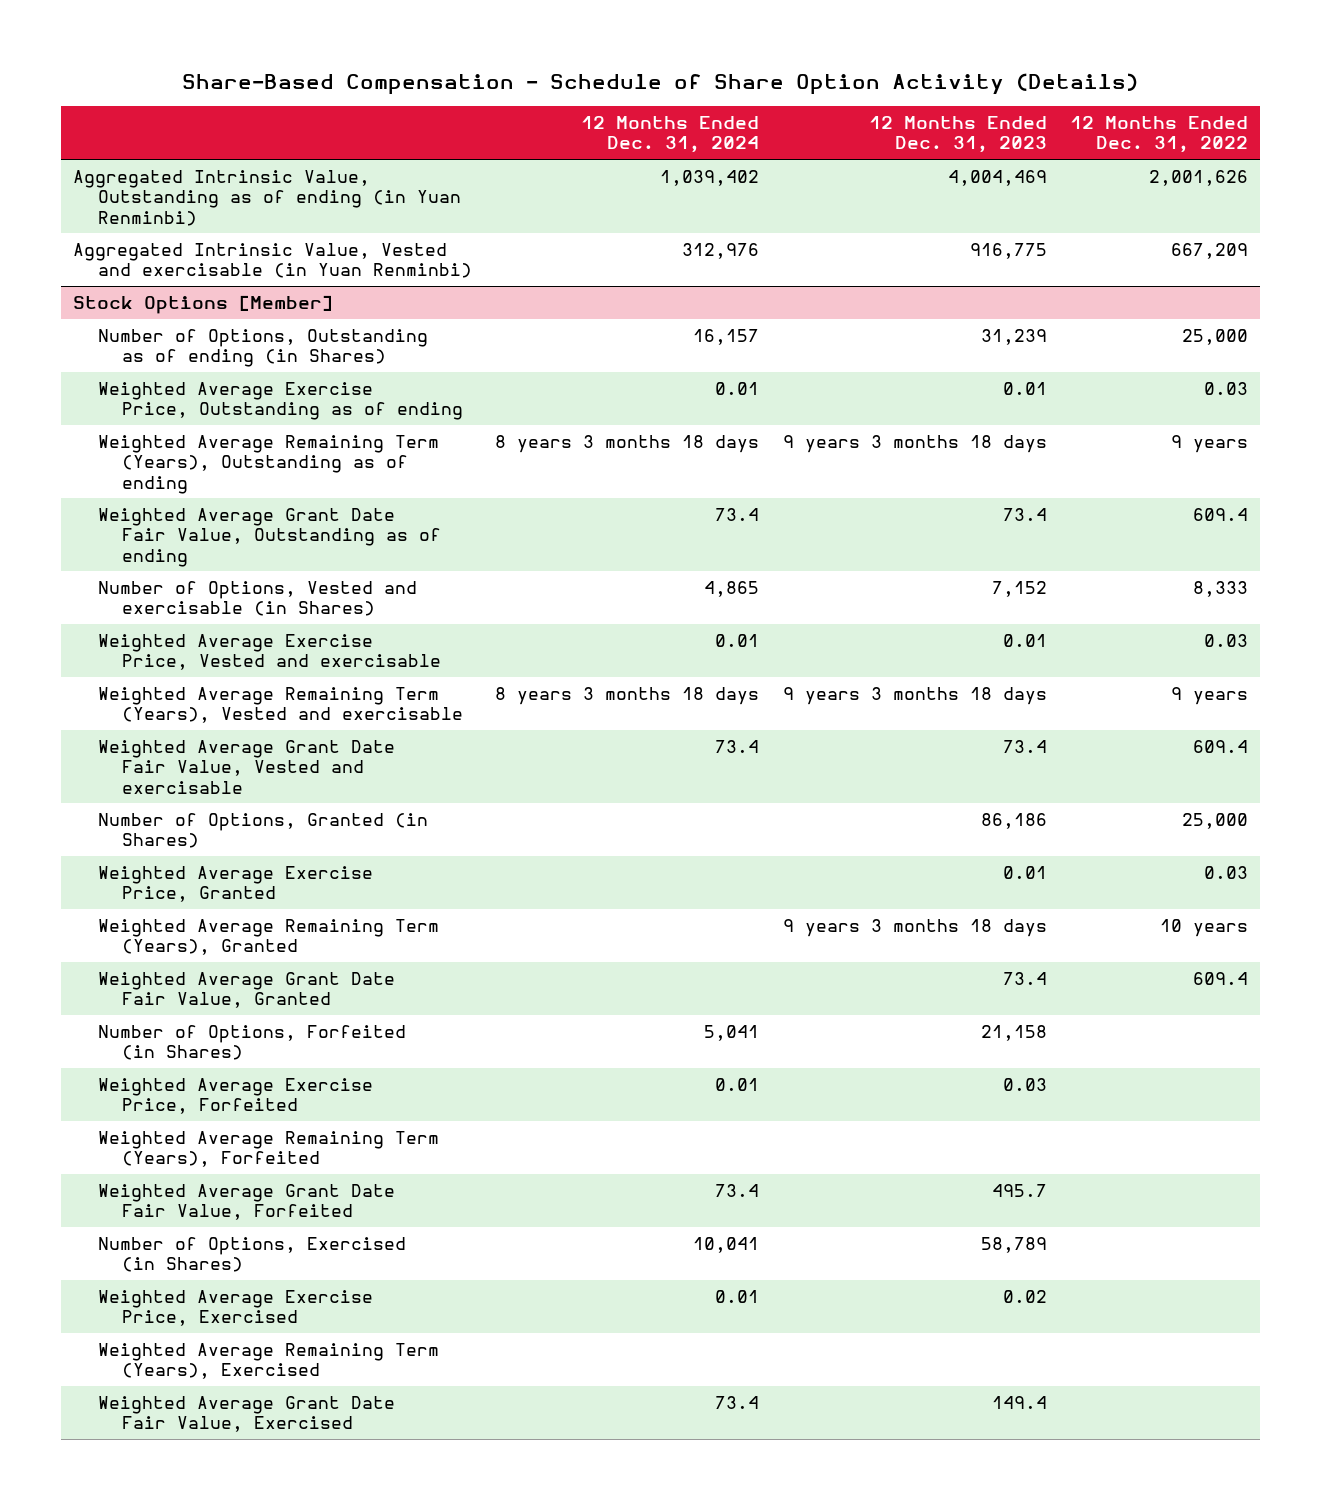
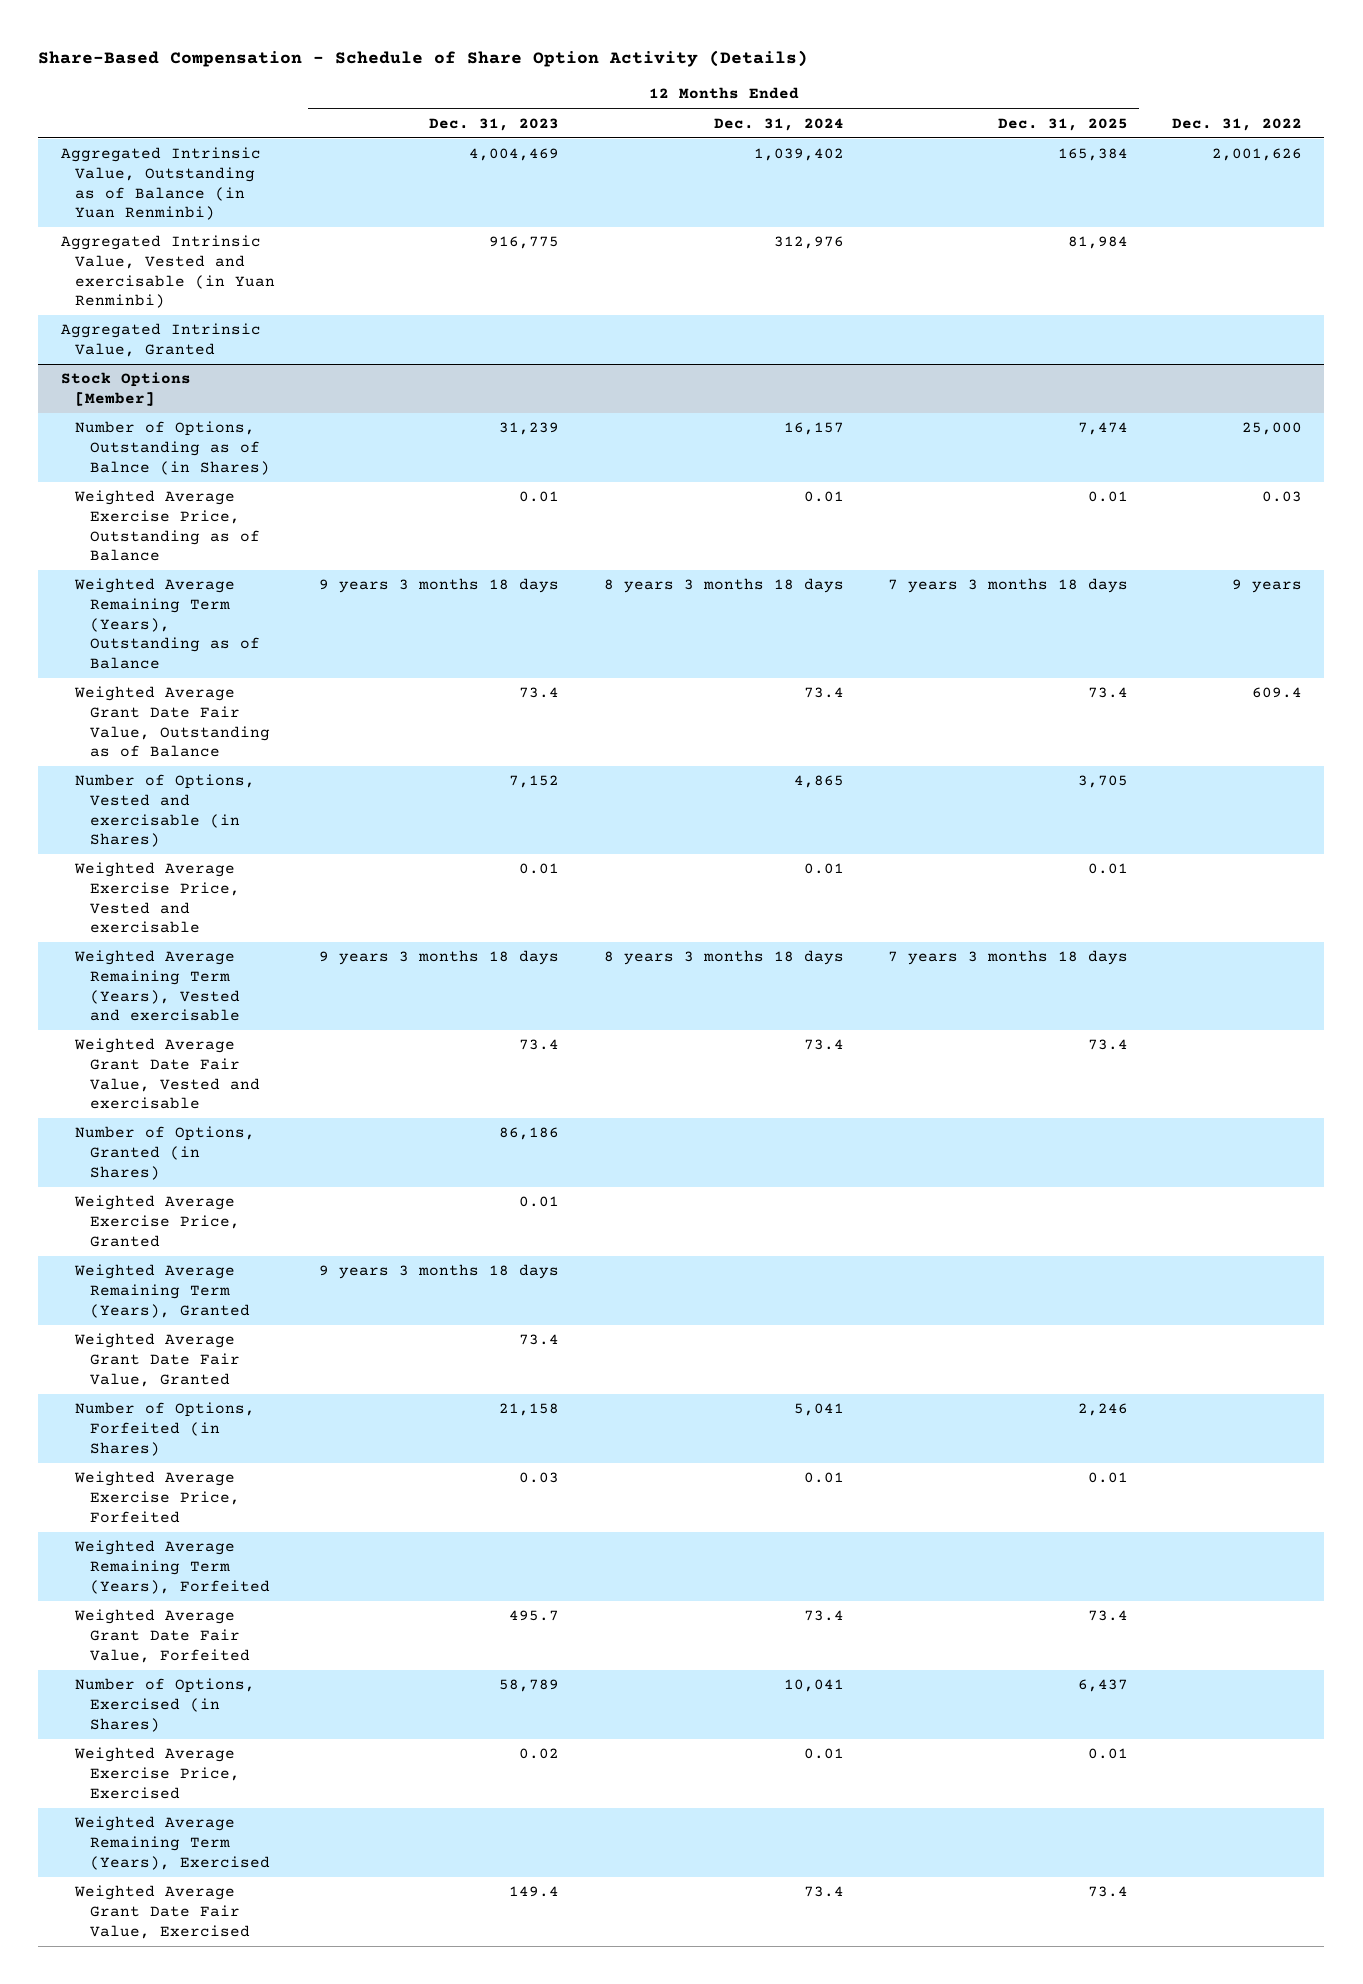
[1069,116,1248,154] 12 Months Ended Dec. 31, 2022 -> none
none -> [997,117,1128,131] Dec. 31, 2025
none -> [1172,117,1303,131] Dec. 31, 2022
[72,170,461,226] Aggregated Intrinsic Value, Outstanding as of ending (in Yuan Renminbi) -> [60,147,261,221] Aggregated Intrinsic Value, Outstanding as of Balance (in Yuan Renminbi)
none -> [60,323,261,357] Aggregated Intrinsic Value, Granted
[97,329,428,368] Number of Options, Outstanding as of ending (in Shares) -> [75,421,270,475] Number of Options, Outstanding as of Balnce (in Shares)
[97,382,464,421] Weighted Average Exercise Price, Outstanding as of ending -> [74,490,260,562] Weighted Average Exercise Price, Outstanding as of Balance
[97,435,439,494] Weighted Average Remaining Term (Years), Outstanding as of ending -> [74,578,260,669] Weighted Average Remaining Term (Years), Outstanding as of Balance
[97,508,442,567] Weighted Average Grant Date Fair Value, Outstanding as of ending -> [74,686,270,758] Weighted Average Grant Date Fair Value, Outstanding as of Balance

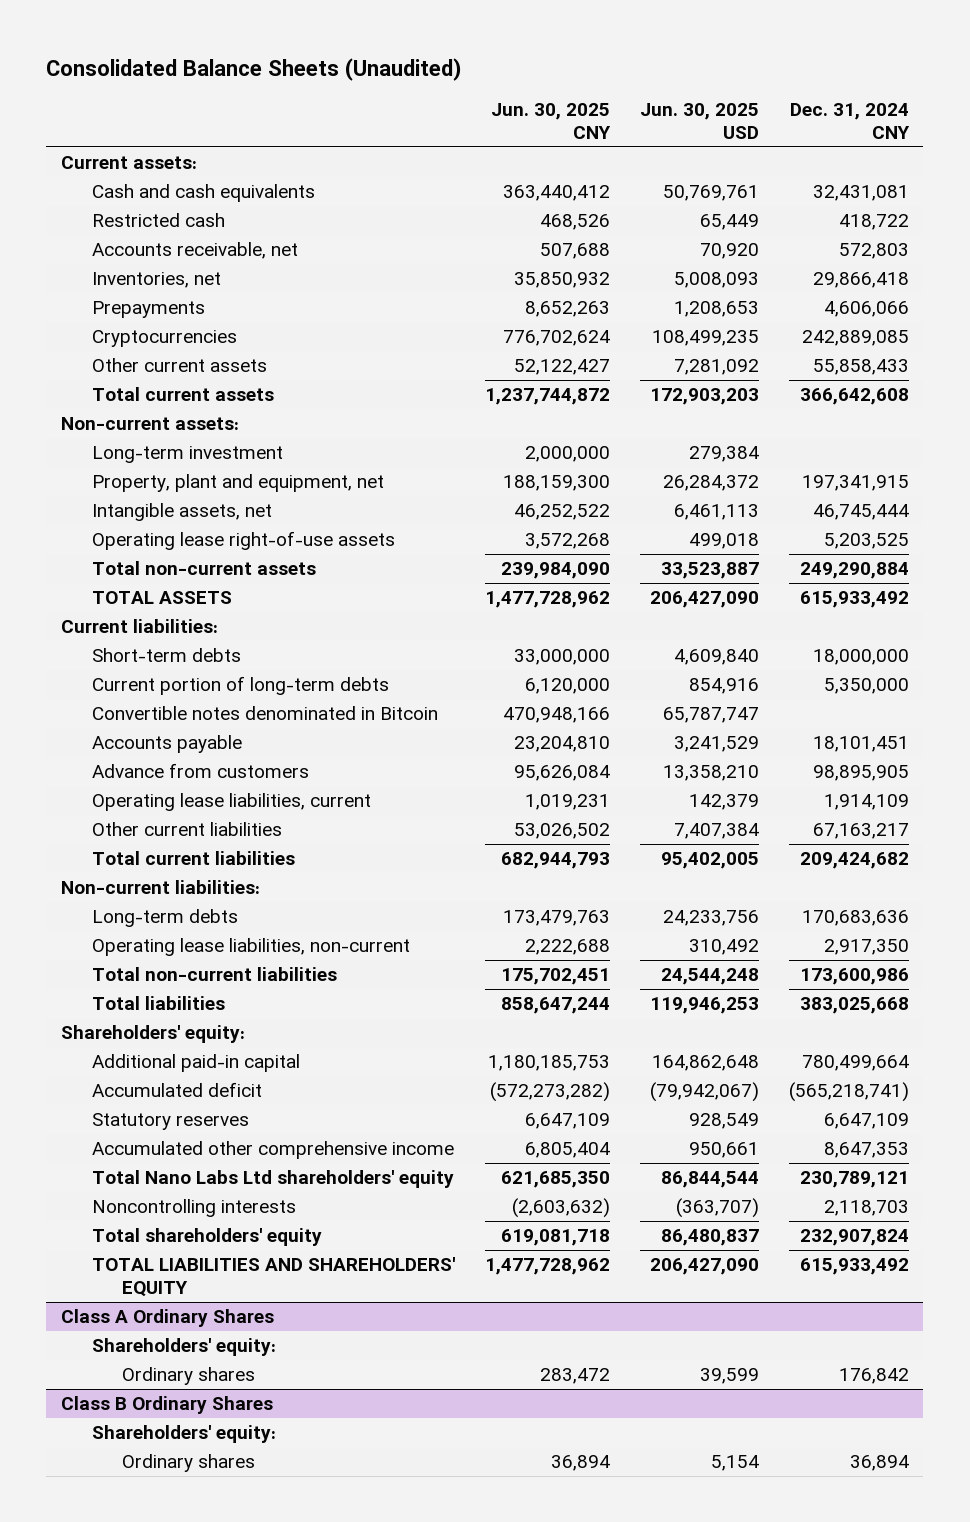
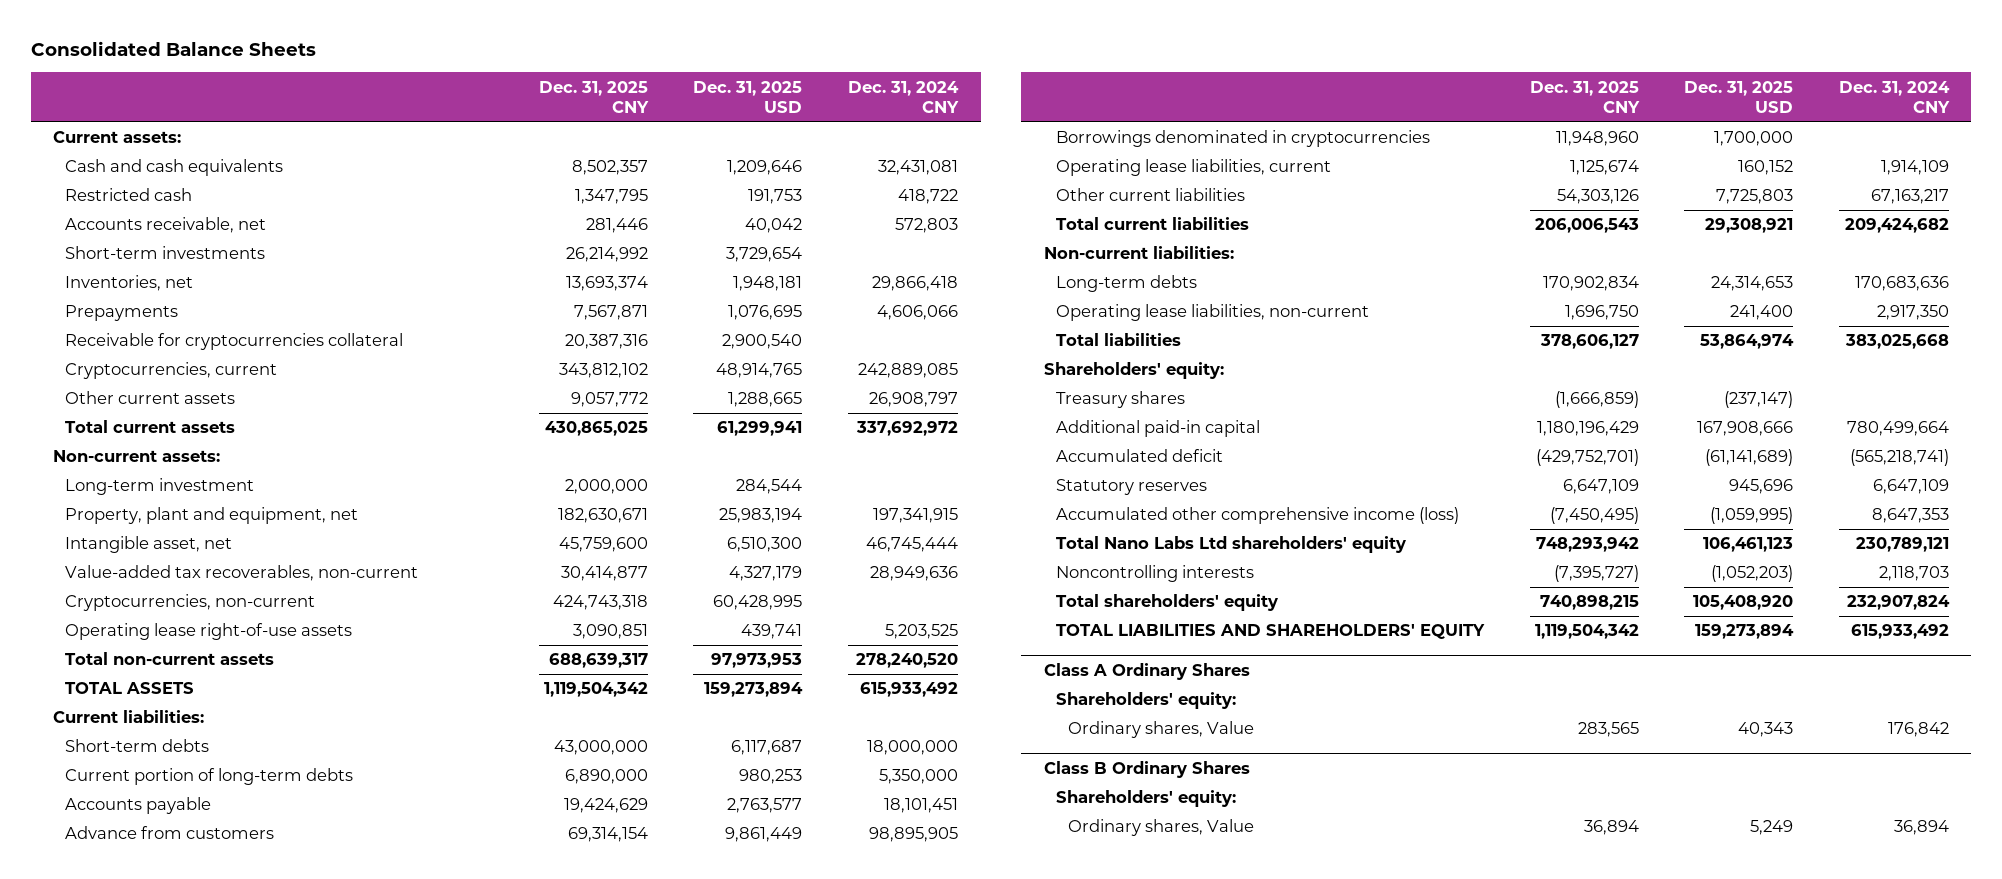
[46,57,463,81] Consolidated Balance Sheets (Unaudited) -> [30,40,316,56] Consolidated Balance Sheets
[490,103,611,139] Jun. 30, 2025 CNY -> none
[639,103,759,139] Jun. 30, 2025 USD -> none
none -> [538,80,649,114] Dec. 31, 2025 CNY
none -> [693,80,803,114] Dec. 31, 2025 USD
none -> [65,246,266,260] Short-term investments
none -> [65,333,404,351] Receivable for cryptocurrencies collateral
[91,330,237,348] Cryptocurrencies -> [65,362,278,380] Cryptocurrencies, current
[812,359,909,376] 55,858,433 -> [868,392,958,408] 26,908,797
[799,388,909,406] 366,642,608 -> [855,421,958,437] 337,692,972
[91,503,272,522] Intangible assets, net -> [65,536,233,554] Intangible asset, net
none -> [65,565,419,582] Value-added tax recoverables, non-current
none -> [65,594,316,612] Cryptocurrencies, non-current
[799,562,909,580] 249,290,884 -> [855,653,958,669] 278,240,520
[91,706,438,721] Convertible notes denominated in Bitcoin -> none
none -> [1055,130,1430,148] Borrowings denominated in cryptocurrencies
[91,967,337,982] Total non-current liabilities -> none
none -> [1055,391,1185,409] Treasury shares
[91,1141,454,1160] Accumulated other comprehensive income -> [1055,507,1459,525] Accumulated other comprehensive income (loss)
[122,1367,256,1386] Ordinary shares -> [1067,721,1254,739] Ordinary shares, Value
[122,1454,256,1473] Ordinary shares -> [1067,819,1254,837] Ordinary shares, Value

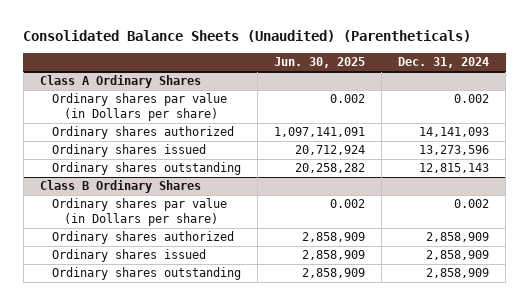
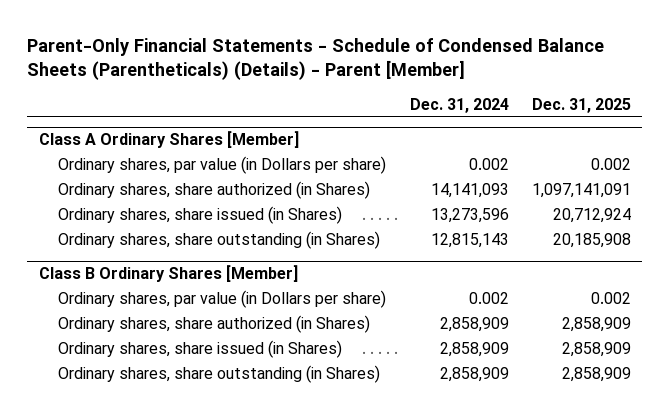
[23,30,472,43] Consolidated Balance Sheets (Unaudited) (Parentheticals) -> [27,37,605,81] Parent-Only Financial Statements - Schedule of Condensed Balance Sheets (Parentheticals) (Details) - Parent [Member]
[273,57,365,69] Jun. 30, 2025 -> none
none -> [531,98,631,114] Dec. 31, 2025
[39,75,201,89] Class A Ordinary Shares -> [38,131,299,149] Class A Ordinary Shares [Member]
[51,93,227,121] Ordinary shares par value (in Dollars per share) -> [58,155,387,174] Ordinary shares, par value (in Dollars per share)
[51,126,234,140] Ordinary shares authorized -> [58,180,371,199] Ordinary shares, share authorized (in Shares)
[51,144,206,158] Ordinary shares issued -> [58,205,343,224] Ordinary shares, share issued (in Shares)
[51,162,241,176] Ordinary shares outstanding -> [58,230,381,249] Ordinary shares, share outstanding (in Shares)
[39,180,201,194] Class B Ordinary Shares -> [38,265,298,283] Class B Ordinary Shares [Member]
[51,198,227,226] Ordinary shares par value (in Dollars per share) -> [58,289,387,308] Ordinary shares, par value (in Dollars per share)
[51,231,234,245] Ordinary shares authorized -> [58,314,371,333] Ordinary shares, share authorized (in Shares)
[51,249,206,263] Ordinary shares issued -> [58,339,343,358] Ordinary shares, share issued (in Shares)
[51,267,241,281] Ordinary shares outstanding -> [58,364,381,383] Ordinary shares, share outstanding (in Shares)

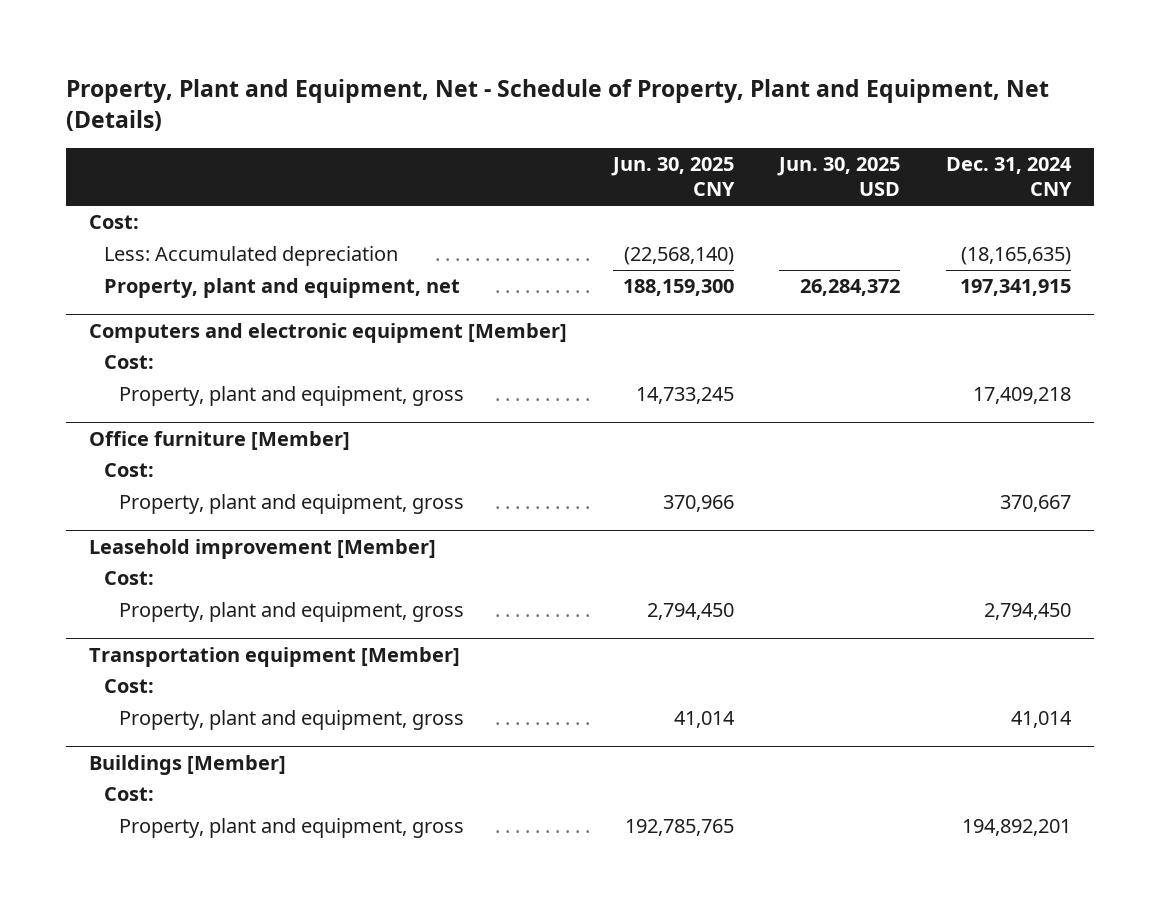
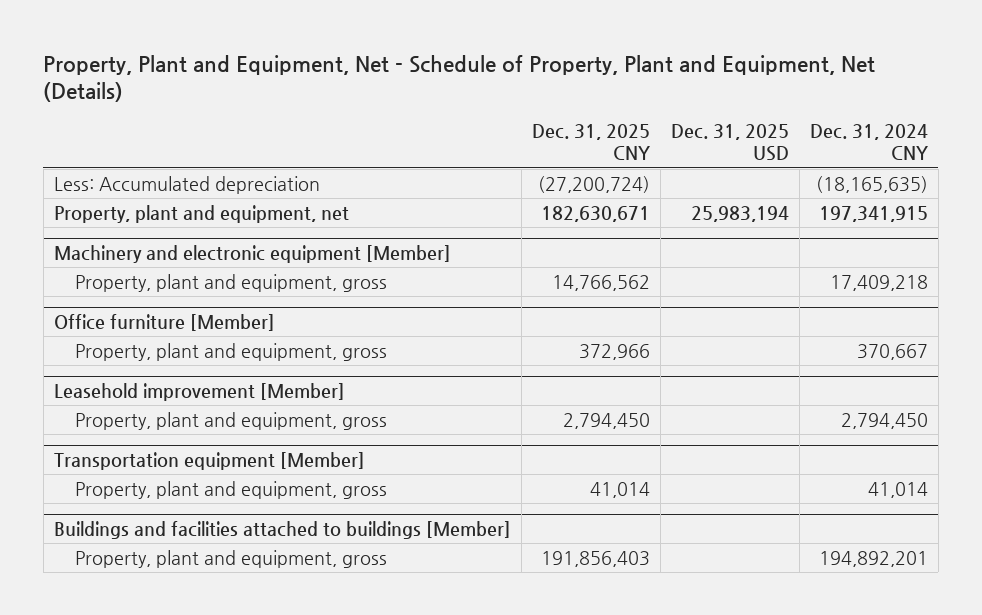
[610,156,735,197] Jun. 30, 2025 CNY -> none
[777,156,901,197] Jun. 30, 2025 USD -> none
none -> [531,123,650,161] Dec. 31, 2025 CNY
none -> [670,123,789,162] Dec. 31, 2025 USD
[89,214,140,229] Cost: -> none
[104,354,155,369] Cost: -> none
[89,322,568,343] Computers and electronic equipment [Member] -> [53,245,451,264] Machinery and electronic equipment [Member]
[104,462,155,477] Cost: -> none
[104,570,155,585] Cost: -> none
[104,678,155,693] Cost: -> none
[89,754,287,775] Buildings [Member] -> none
[104,786,155,801] Cost: -> none
none -> [53,521,511,540] Buildings and facilities attached to buildings [Member]

